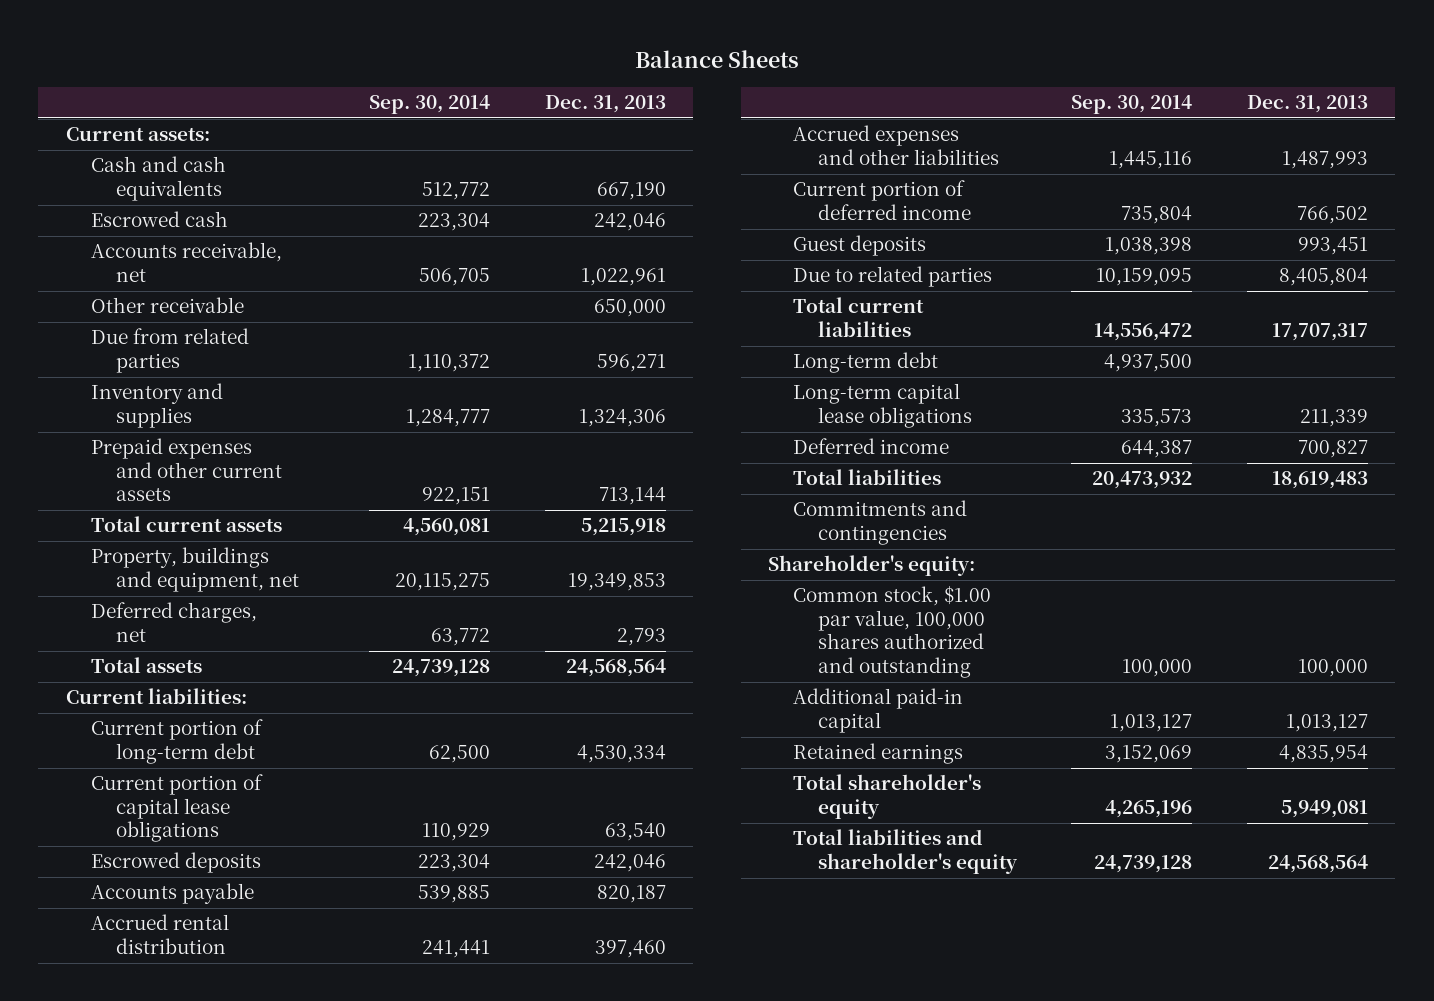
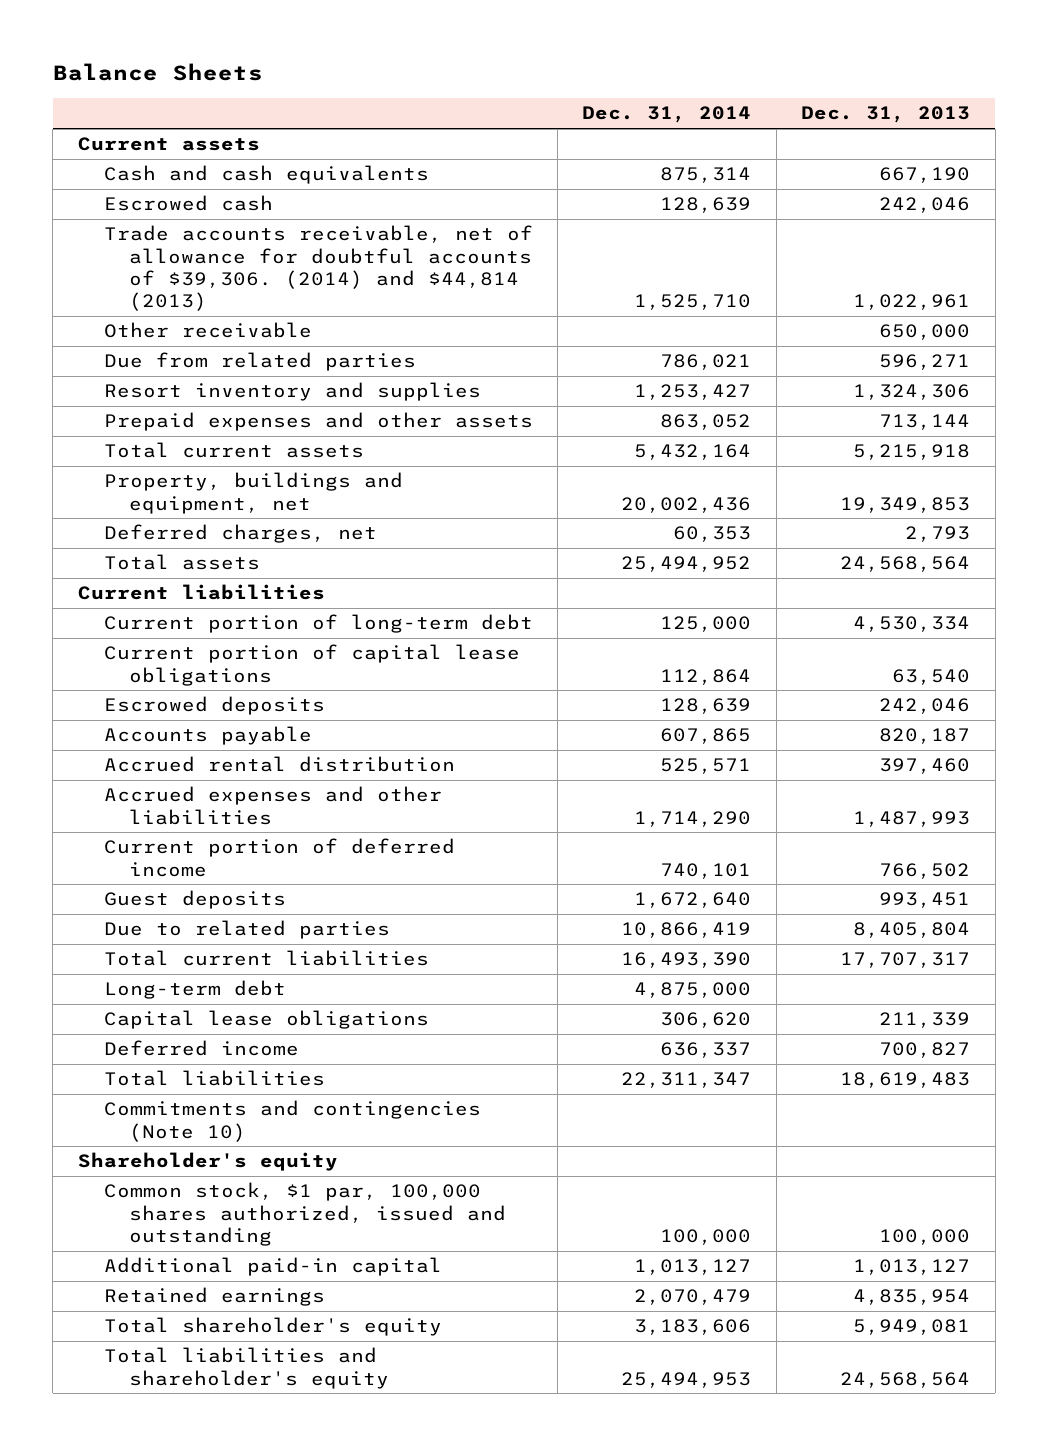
[369,95,491,115] Sep. 30, 2014 -> none
none -> [582,106,752,124] Dec. 31, 2014
[65,127,210,142] Current assets: -> [77,137,260,152] Current assets
[90,242,282,282] Accounts receivable, net -> [103,225,533,312] Trade accounts receivable, net of allowance for doubtful accounts of $39,306. (2014) and $44,814 (2013)
[90,383,223,428] Inventory and supplies -> [103,382,481,402] Resort inventory and supplies
[90,438,282,502] Prepaid expenses and other current assets -> [103,412,533,432] Prepaid expenses and other assets
[65,688,247,705] Current liabilities: -> [77,584,325,601] Current liabilities
[792,383,972,428] Long-term capital lease obligations -> [103,1010,429,1030] Capital lease obligations
[792,500,967,545] Commitments and contingencies -> [103,1100,481,1142] Commitments and contingencies (Note 10)
[767,555,975,577] Shareholder's equity: -> [77,1152,338,1172] Shareholder's equity
[792,586,991,678] Common stock, $1.00 par value, 100,000 shares authorized and outstanding -> [103,1182,507,1246] Common stock, $1 par, 100,000 shares authorized, issued and outstanding

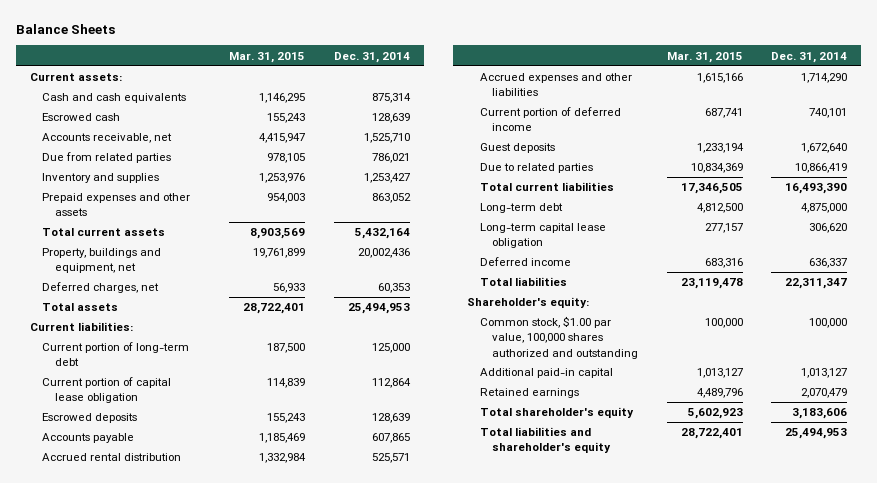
[801,106,971,124] Dec. 31, 2013 -> none
none -> [229,51,306,63] Mar. 31, 2015
[77,137,260,152] Current assets -> [29,73,122,82] Current assets:
[103,322,312,339] Other receivable -> none
[103,225,533,312] Trade accounts receivable, net of allowance for doubtful accounts of $39,306. (2014) and $44,814 (2013) -> [42,133,173,144] Accounts receivable, net
[103,382,481,402] Resort inventory and supplies -> [42,173,160,184] Inventory and supplies
[621,556,752,573] 25,494,952 -> [347,303,410,315] 25,494,953
[77,584,325,601] Current liabilities -> [29,322,133,332] Current liabilities:
[103,644,520,686] Current portion of capital lease obligations -> [42,377,172,404] Current portion of capital lease obligation
[103,1010,429,1030] Capital lease obligations -> [479,223,606,249] Long-term capital lease obligation
[103,1100,481,1142] Commitments and contingencies (Note 10) -> none
[77,1152,338,1172] Shareholder's equity -> [467,297,590,309] Shareholder's equity:
[103,1182,507,1246] Common stock, $1 par, 100,000 shares authorized, issued and outstanding -> [479,316,639,359] Common stock, $1.00 par value, 100,000 shares authorized and outstanding

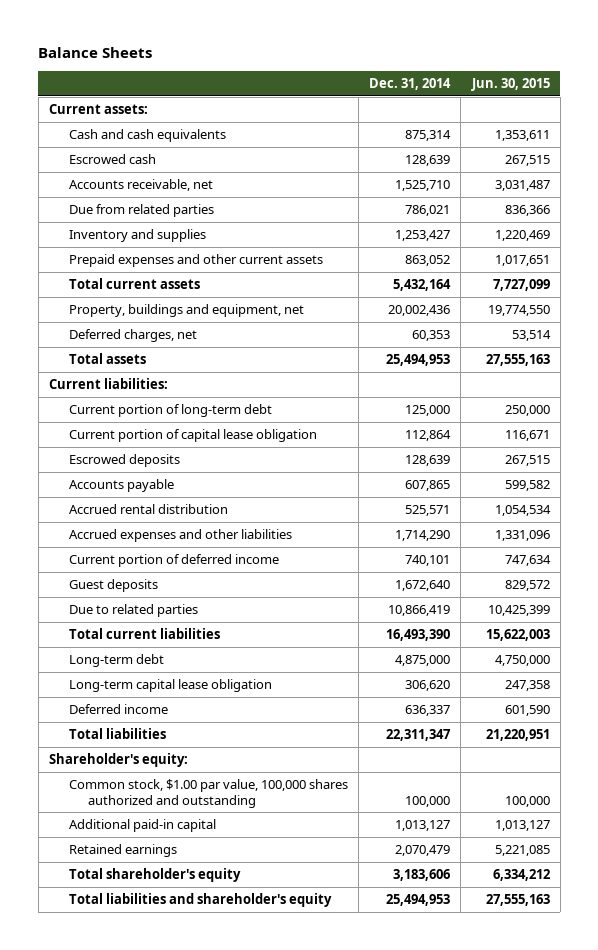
[229,51,306,63] Mar. 31, 2015 -> none
none -> [470,77,550,91] Jun. 30, 2015
[42,193,191,217] Prepaid expenses and other assets -> [68,253,323,267] Prepaid expenses and other current assets

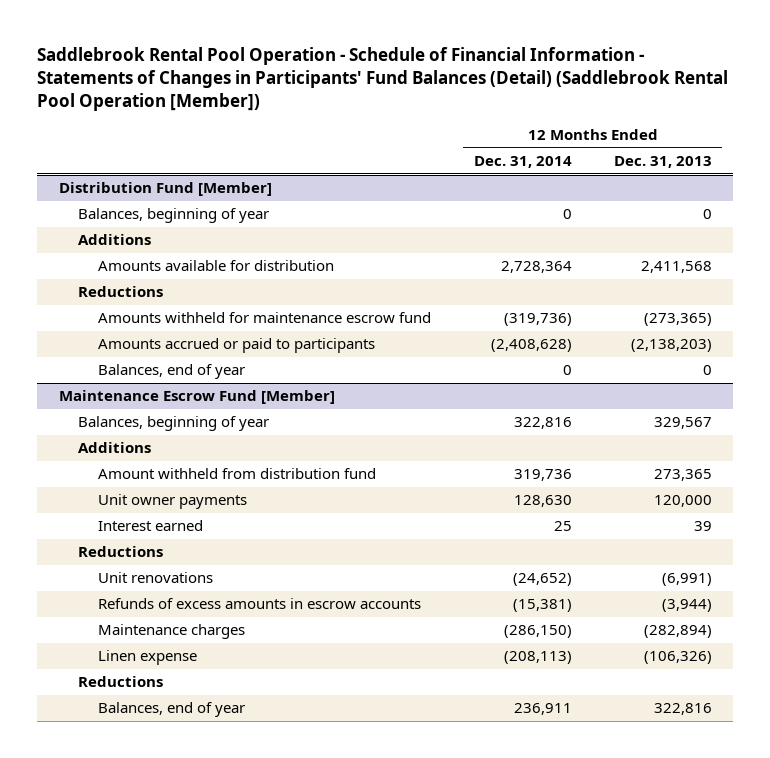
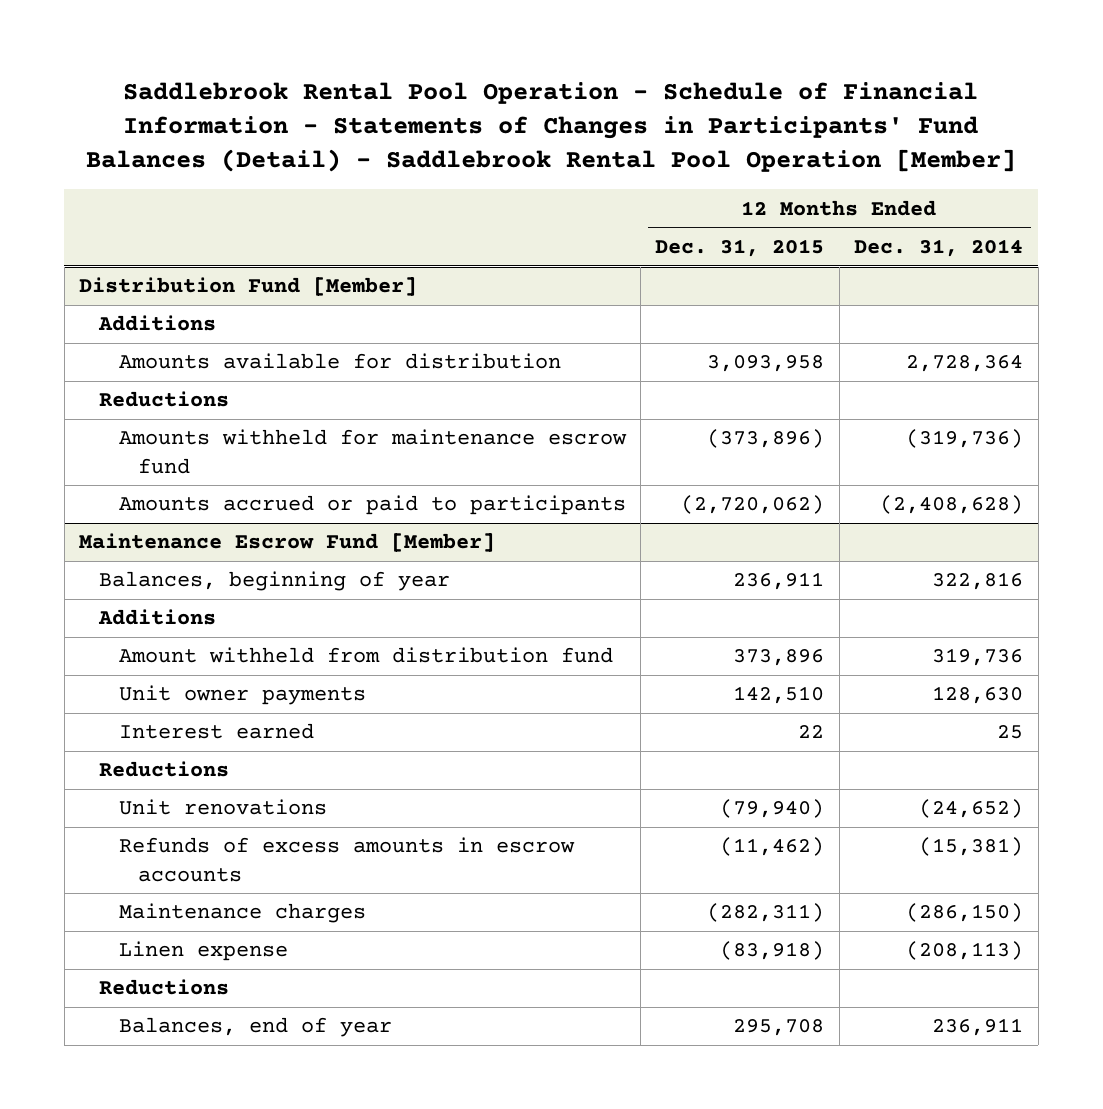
[37,46,729,111] Saddlebrook Rental Pool Operation - Schedule of Financial Information - Statements of Changes in Participants' Fund Balances (Detail) (Saddlebrook Rental Pool Operation [Member]) -> [86,81,1017,173] Saddlebrook Rental Pool Operation - Schedule of Financial Information - Statements of Changes in Participants' Fund Balances (Detail) - Saddlebrook Rental Pool Operation [Member]
[613,156,712,169] Dec. 31, 2013 -> none
none -> [655,239,825,258] Dec. 31, 2015
[78,208,270,224] Balances, beginning of year -> none
[98,364,246,380] Balances, end of year -> none

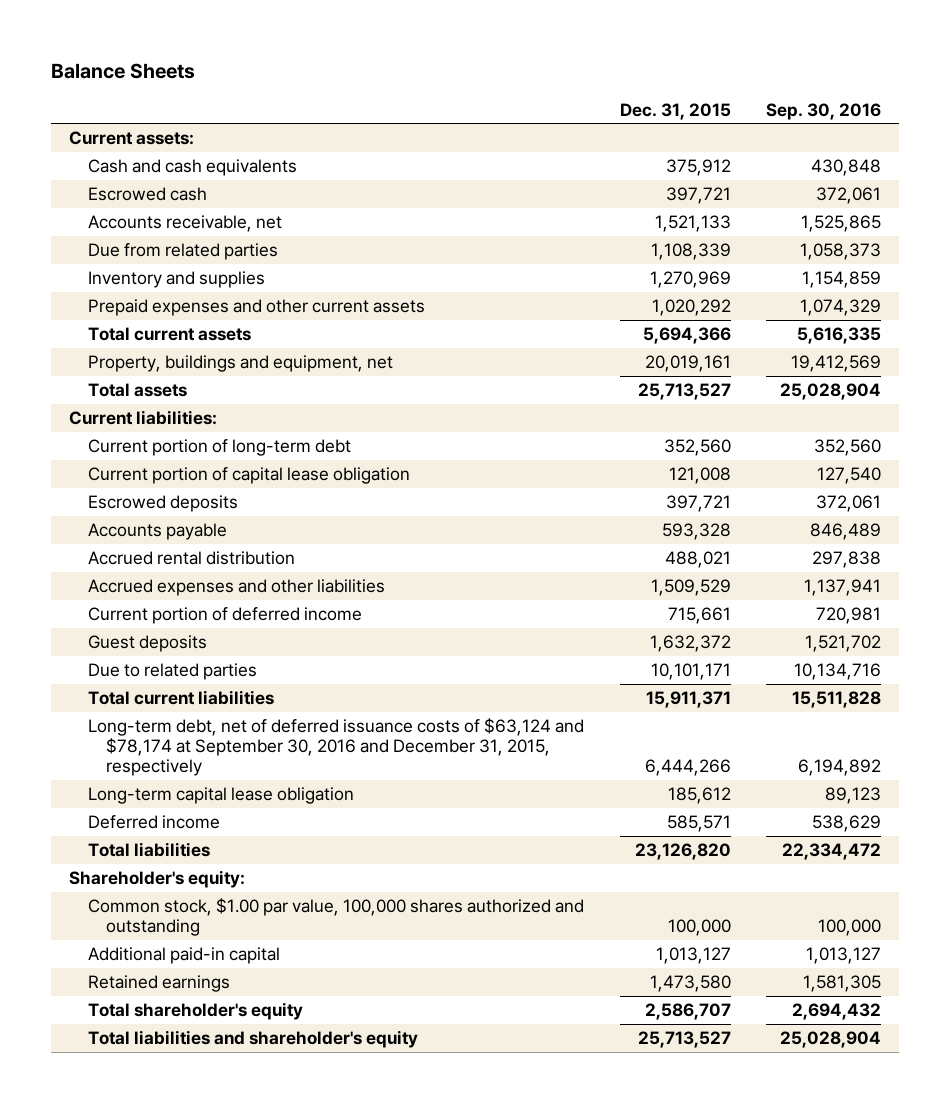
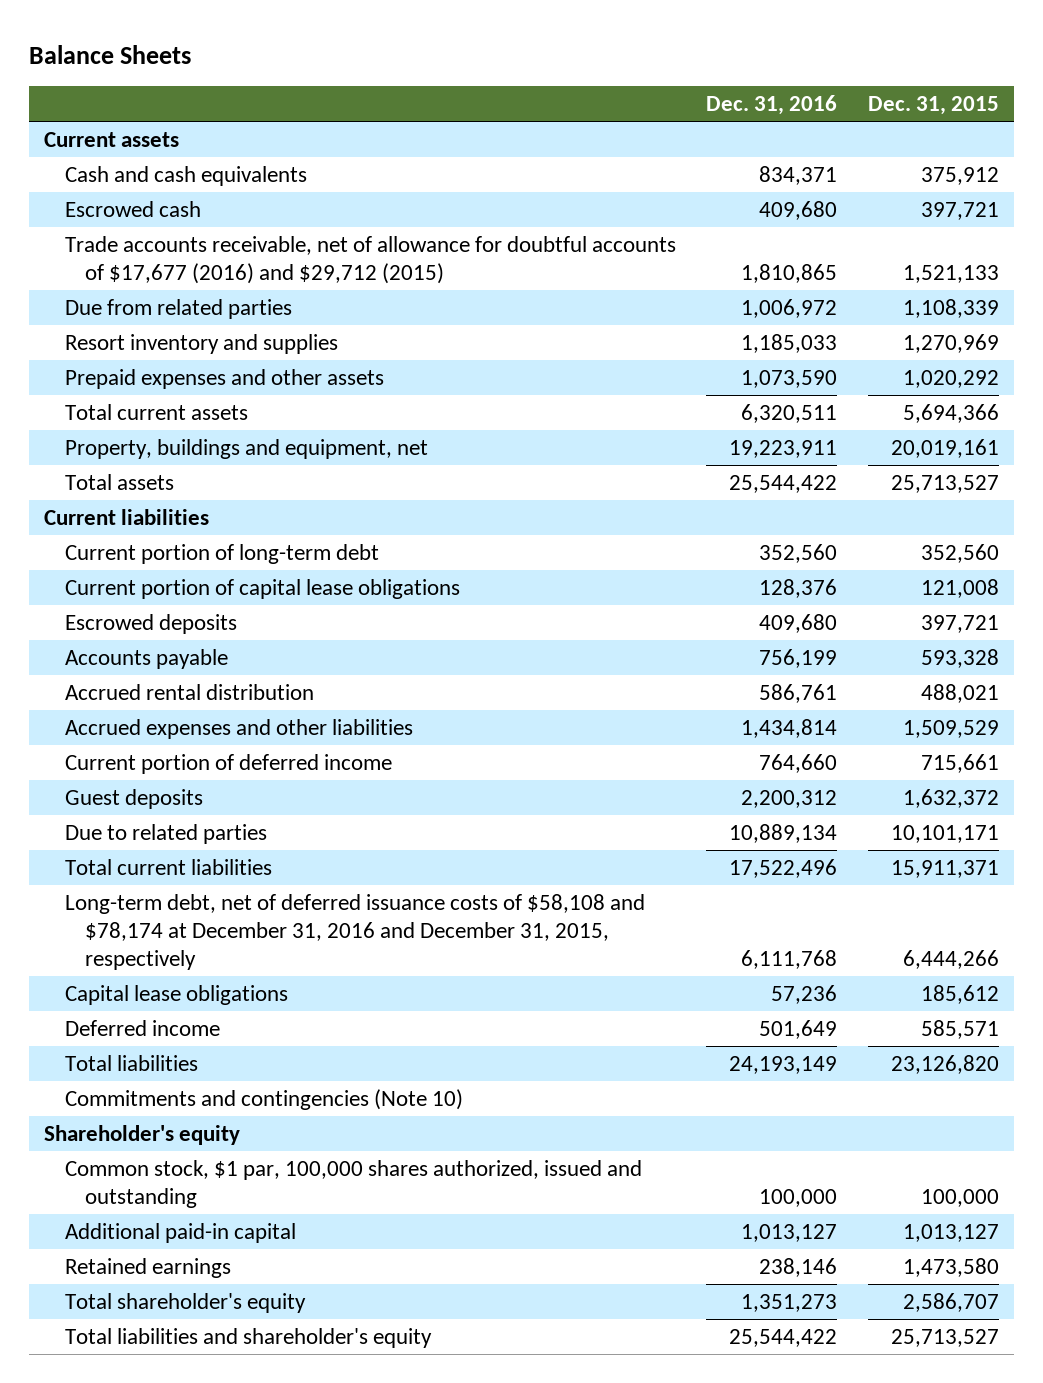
[766,102,882,120] Sep. 30, 2016 -> none
none -> [706,94,838,115] Dec. 31, 2016
[69,131,195,146] Current assets: -> [44,131,180,147] Current assets
[87,215,282,233] Accounts receivable, net -> [64,235,676,284] Trade accounts receivable, net of allowance for doubtful accounts of $17,677 (2016) and $29,712 (2015)
[87,271,265,289] Inventory and supplies -> [64,333,338,354] Resort inventory and supplies
[87,299,425,317] Prepaid expenses and other current assets -> [64,368,384,389] Prepaid expenses and other assets
[69,410,218,426] Current liabilities: -> [44,508,210,525] Current liabilities
[87,467,410,485] Current portion of capital lease obligation -> [64,578,460,599] Current portion of capital lease obligations
[87,718,584,776] Long-term debt, net of deferred issuance costs of $63,124 and $78,174 at September 30, 2016 and December 31, 2015, respectively -> [64,893,645,970] Long-term debt, net of deferred issuance costs of $58,108 and $78,174 at December 31, 2016 and December 31, 2015, respectively
[87,787,354,805] Long-term capital lease obligation -> [64,984,288,1005] Capital lease obligations
none -> [64,1088,463,1110] Commitments and contingencies (Note 10)
[69,870,246,889] Shareholder's equity: -> [44,1124,241,1145] Shareholder's equity
[87,898,584,936] Common stock, $1.00 par value, 100,000 shares authorized and outstanding -> [64,1159,642,1208] Common stock, $1 par, 100,000 shares authorized, issued and outstanding

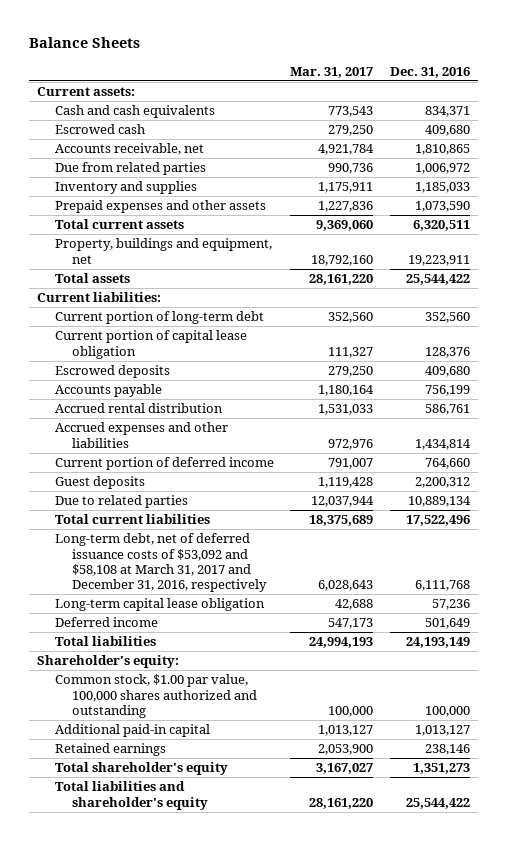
[867,95,999,115] Dec. 31, 2015 -> none
none -> [290,66,374,78] Mar. 31, 2017
[44,131,180,147] Current assets -> [36,87,135,97] Current assets:
[64,235,676,284] Trade accounts receivable, net of allowance for doubtful accounts of $17,677 (2016) and $29,712 (2015) -> [54,143,204,156] Accounts receivable, net
[64,333,338,354] Resort inventory and supplies -> [54,181,197,195] Inventory and supplies
[44,508,210,525] Current liabilities -> [36,292,161,303] Current liabilities:
[64,578,460,599] Current portion of capital lease obligations -> [54,330,247,359] Current portion of capital lease obligation
[64,893,645,970] Long-term debt, net of deferred issuance costs of $58,108 and $78,174 at December 31, 2016 and December 31, 2015, respectively -> [54,533,268,592] Long-term debt, net of deferred issuance costs of $53,092 and $58,108 at March 31, 2017 and December 31, 2016, respectively
[64,984,288,1005] Capital lease obligations -> [54,598,265,612] Long-term capital lease obligation
[64,1088,463,1110] Commitments and contingencies (Note 10) -> none
[44,1124,241,1145] Shareholder's equity -> [36,655,179,669] Shareholder's equity:
[64,1159,642,1208] Common stock, $1 par, 100,000 shares authorized, issued and outstanding -> [54,674,258,718] Common stock, $1.00 par value, 100,000 shares authorized and outstanding

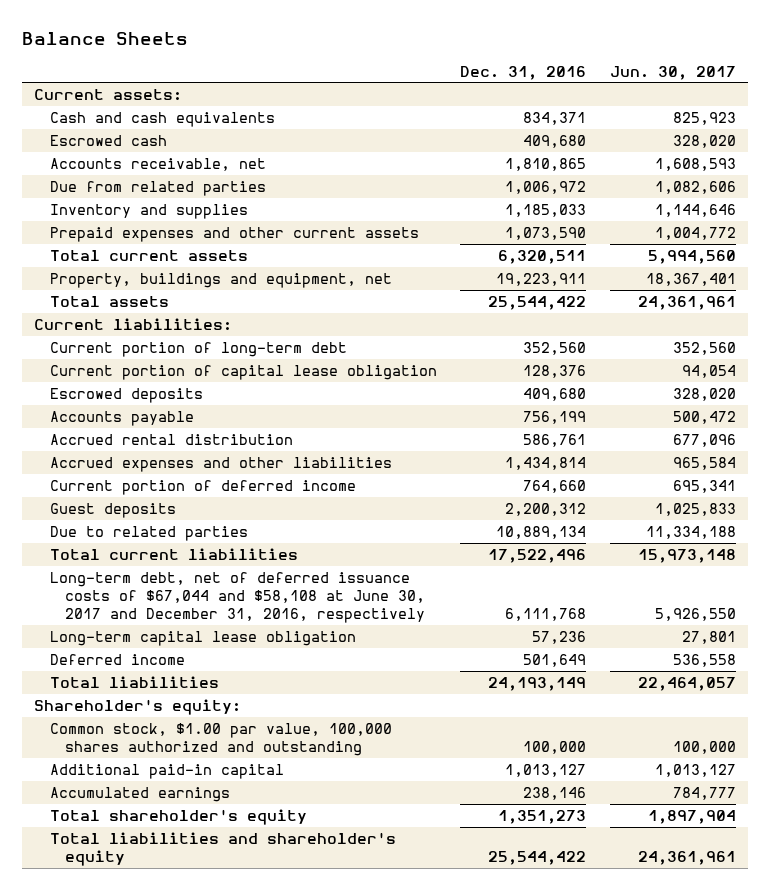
[290,66,374,78] Mar. 31, 2017 -> none
none -> [609,65,736,80] Jun. 30, 2017
[54,200,266,214] Prepaid expenses and other assets -> [49,226,419,242] Prepaid expenses and other current assets
[54,533,268,592] Long-term debt, net of deferred issuance costs of $53,092 and $58,108 at March 31, 2017 and December 31, 2016, respectively -> [49,571,426,623] Long-term debt, net of deferred issuance costs of $67,044 and $58,108 at June 30, 2017 and December 31, 2016, respectively
[54,743,166,757] Retained earnings -> [49,786,230,802] Accumulated earnings

